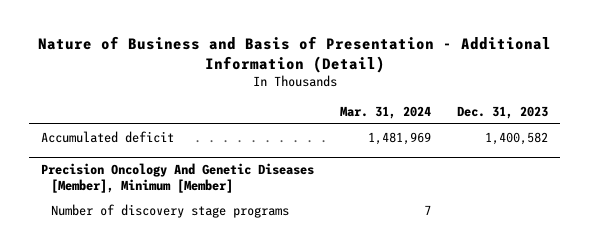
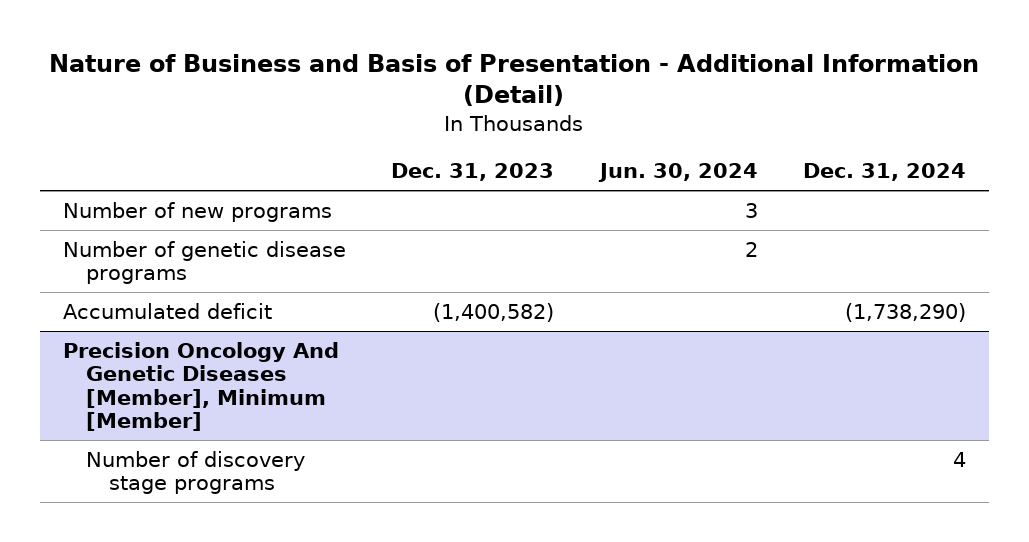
[340,105,432,119] Mar. 31, 2024 -> none
none -> [597,163,758,183] Jun. 30, 2024
none -> [803,163,967,182] Dec. 31, 2024
none -> [62,201,332,222] Number of new programs
none -> [62,240,346,285] Number of genetic disease programs
[484,131,548,145] 1,400,582 -> [433,302,555,322] (1,400,582)

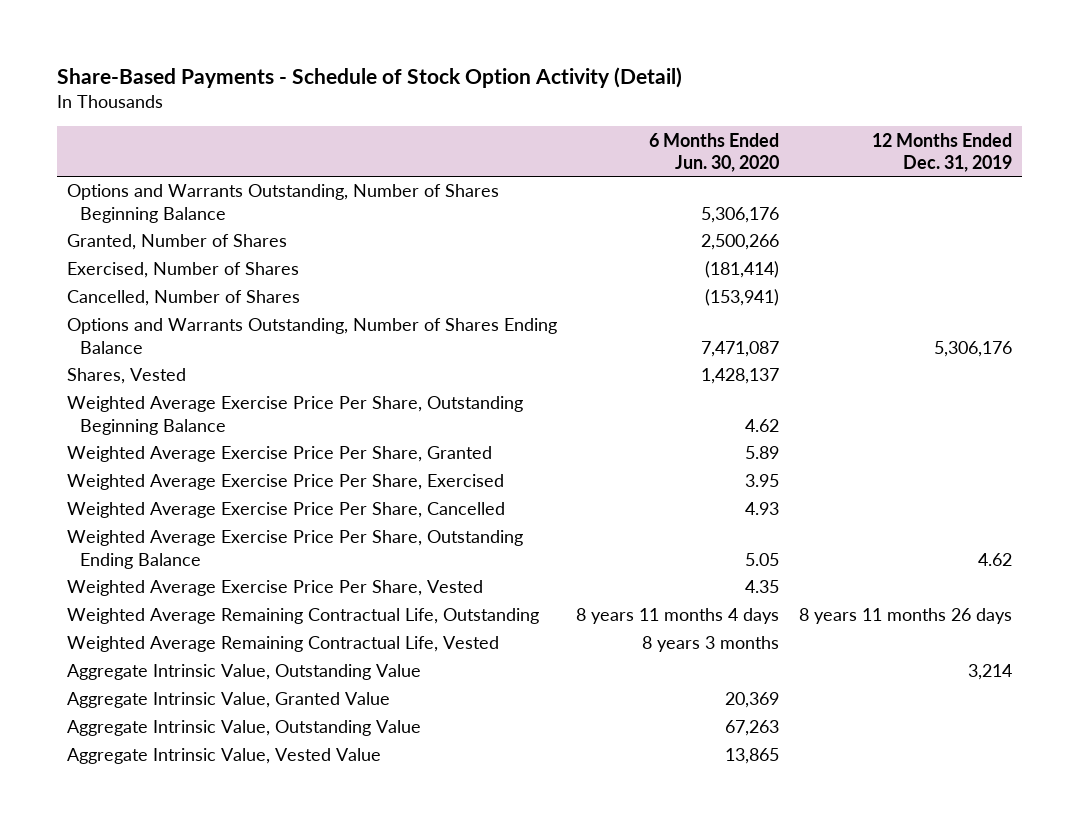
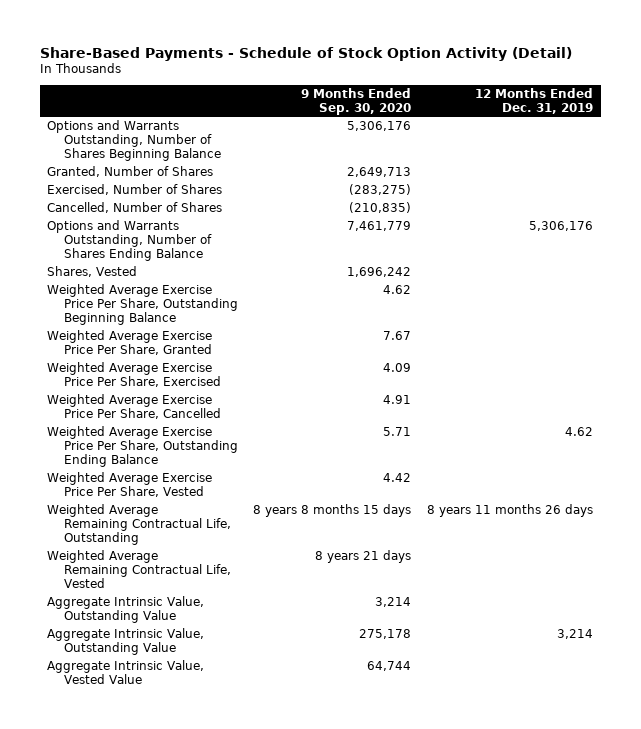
[649,132,780,172] 6 Months Ended Jun. 30, 2020 -> none
none -> [301,87,412,115] 9 Months Ended Sep. 30, 2020
[66,692,390,709] Aggregate Intrinsic Value, Granted Value -> none
[66,664,421,681] Aggregate Intrinsic Value, Outstanding Value -> [47,628,205,656] Aggregate Intrinsic Value, Outstanding Value

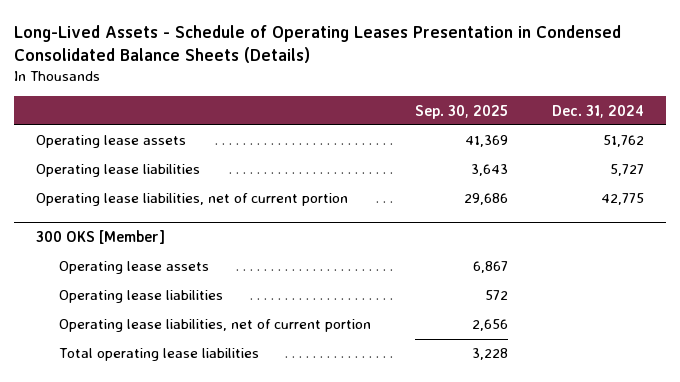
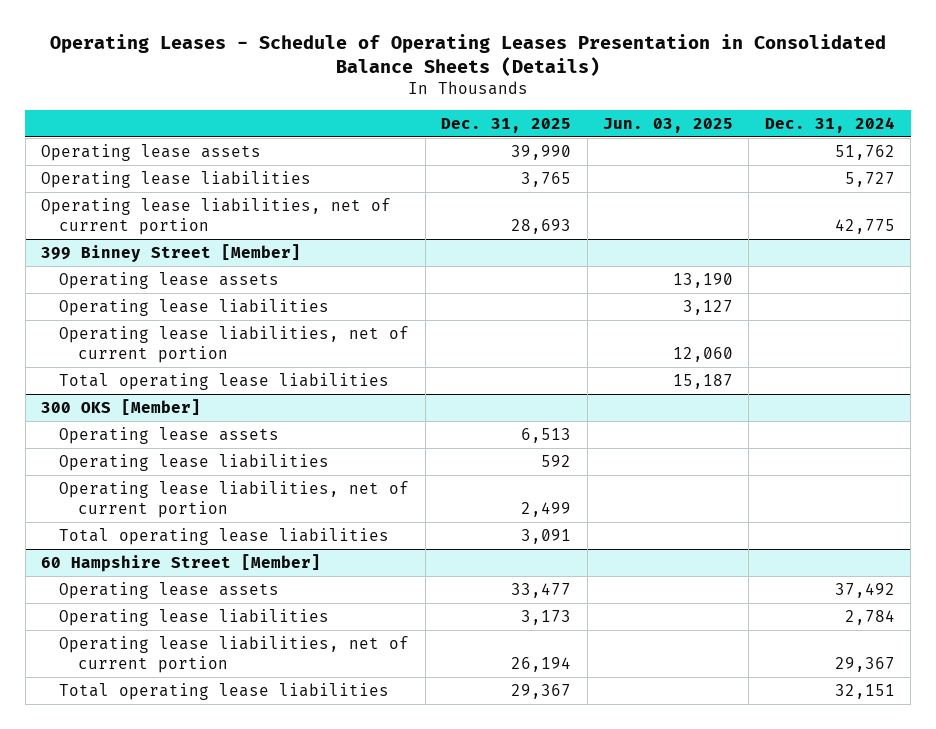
[14,24,622,63] Long-Lived Assets - Schedule of Operating Leases Presentation in Condensed Consolidated Balance Sheets (Details) -> [49,34,886,77] Operating Leases - Schedule of Operating Leases Presentation in Consolidated Balance Sheets (Details)
[414,104,508,119] Sep. 30, 2025 -> none
none -> [441,117,572,133] Dec. 31, 2025
none -> [603,117,734,133] Jun. 03, 2025
none -> [40,243,301,262] 399 Binney Street [Member]
none -> [59,271,280,289] Operating lease assets
none -> [59,298,330,316] Operating lease liabilities
none -> [59,325,410,363] Operating lease liabilities, net of current portion
none -> [59,372,390,390] Total operating lease liabilities
none -> [40,553,321,572] 60 Hampshire Street [Member]
none -> [59,581,280,599] Operating lease assets
none -> [59,608,330,626] Operating lease liabilities
none -> [59,635,410,673] Operating lease liabilities, net of current portion
none -> [59,682,390,700] Total operating lease liabilities

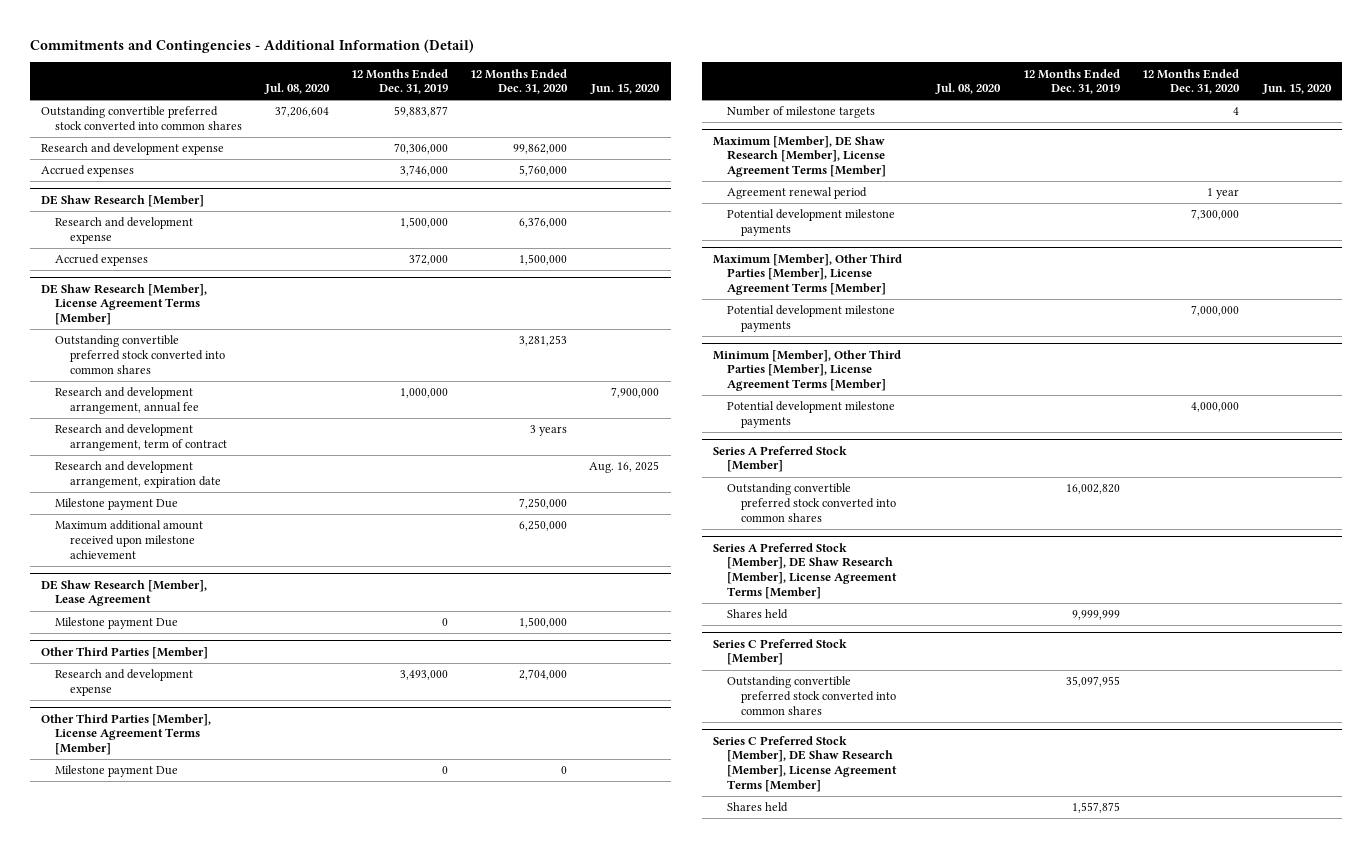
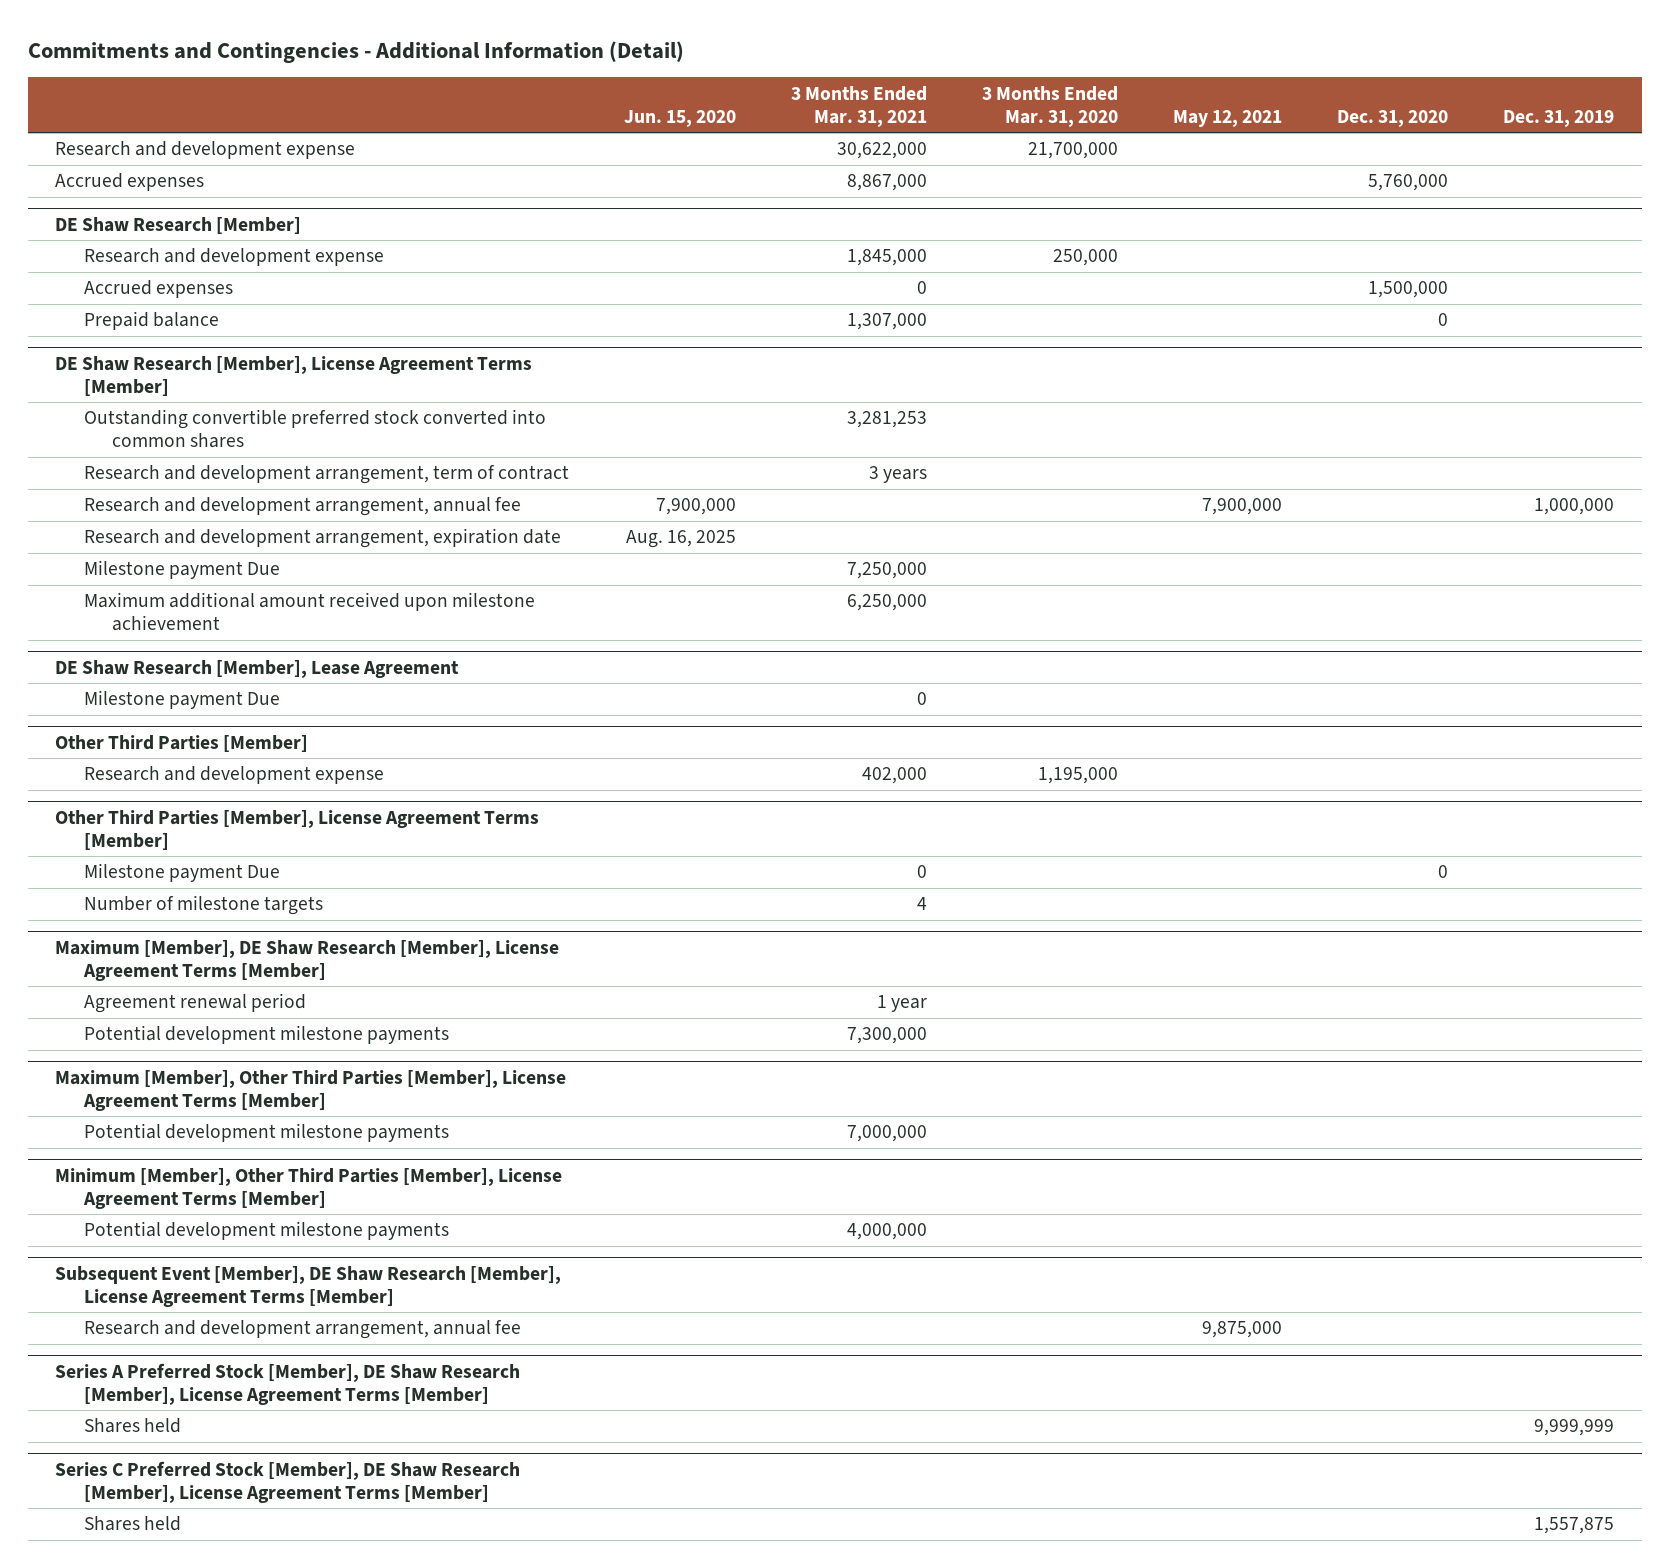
[263,83,330,95] Jul. 08, 2020 -> none
[350,68,448,95] 12 Months Ended Dec. 31, 2019 -> none
[470,68,569,95] 12 Months Ended Dec. 31, 2020 -> none
none -> [790,85,927,127] 3 Months Ended Mar. 31, 2021
none -> [981,85,1118,127] 3 Months Ended Mar. 31, 2020
none -> [1173,109,1283,127] May 12, 2021
none -> [1337,109,1449,127] Dec. 31, 2020
none -> [1503,109,1615,127] Dec. 31, 2019
[41,106,243,132] Outstanding convertible preferred stock converted into common shares -> none
none -> [83,311,219,331] Prepaid balance
[55,387,199,415] Research and development arrangement, annual fee -> [83,497,521,517] Research and development arrangement, annual fee
[713,445,848,473] Series A Preferred Stock [Member] -> none
[727,483,897,522] Outstanding convertible preferred stock converted into common shares -> none
none -> [55,1265,562,1307] Subsequent Event [Member], DE Shaw Research [Member], License Agreement Terms [Member]
none -> [83,1320,521,1340] Research and development arrangement, annual fee
[713,638,848,666] Series C Preferred Stock [Member] -> none
[727,676,897,715] Outstanding convertible preferred stock converted into common shares -> none

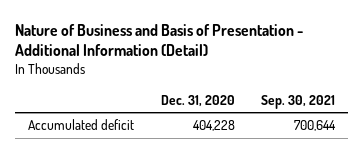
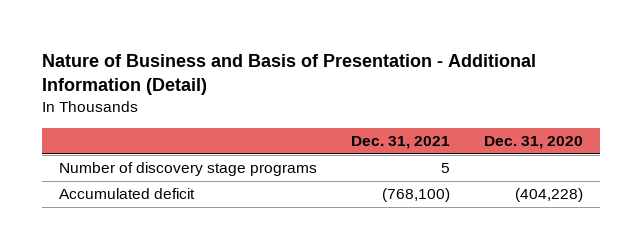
[261,94,336,109] Sep. 30, 2021 -> none
none -> [351,136,451,150] Dec. 31, 2021
none -> [59,162,318,177] Number of discovery stage programs
[192,120,235,132] 404,228 -> [515,188,584,203] (404,228)

